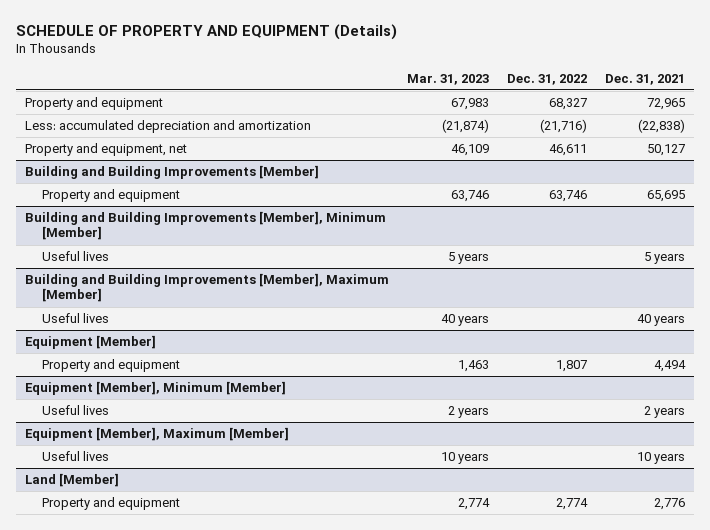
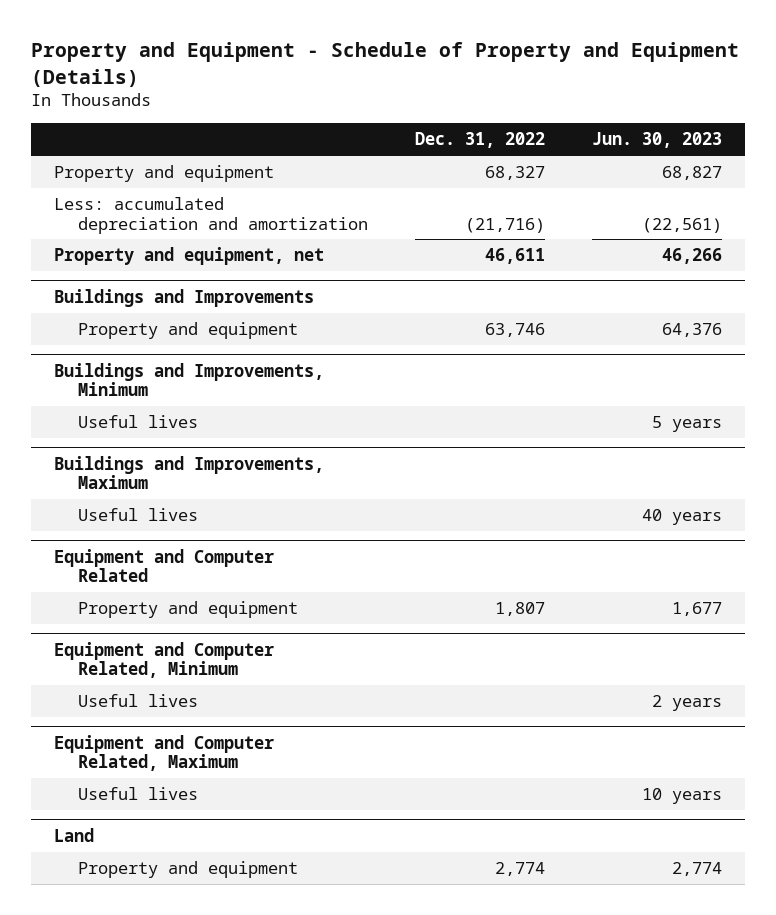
[16,24,398,41] SCHEDULE OF PROPERTY AND EQUIPMENT (Details) -> [30,42,739,87] Property and Equipment - Schedule of Property and Equipment (Details)
[407,73,490,85] Mar. 31, 2023 -> none
[605,73,686,85] Dec. 31, 2021 -> none
none -> [591,132,722,149] Jun. 30, 2023
[25,165,320,180] Building and Building Improvements [Member] -> [54,288,315,307] Buildings and Improvements
[25,211,387,241] Building and Building Improvements [Member], Minimum [Member] -> [54,362,325,397] Buildings and Improvements, Minimum
[25,273,390,303] Building and Building Improvements [Member], Maximum [Member] -> [54,455,325,490] Buildings and Improvements, Maximum
[25,335,157,350] Equipment [Member] -> [54,548,275,583] Equipment and Computer Related
[25,381,287,396] Equipment [Member], Minimum [Member] -> none
none -> [54,641,275,679] Equipment and Computer Related, Minimum
[25,427,290,442] Equipment [Member], Maximum [Member] -> none
none -> [54,734,275,772] Equipment and Computer Related, Maximum
[25,473,120,488] Land [Member] -> [54,827,95,842] Land

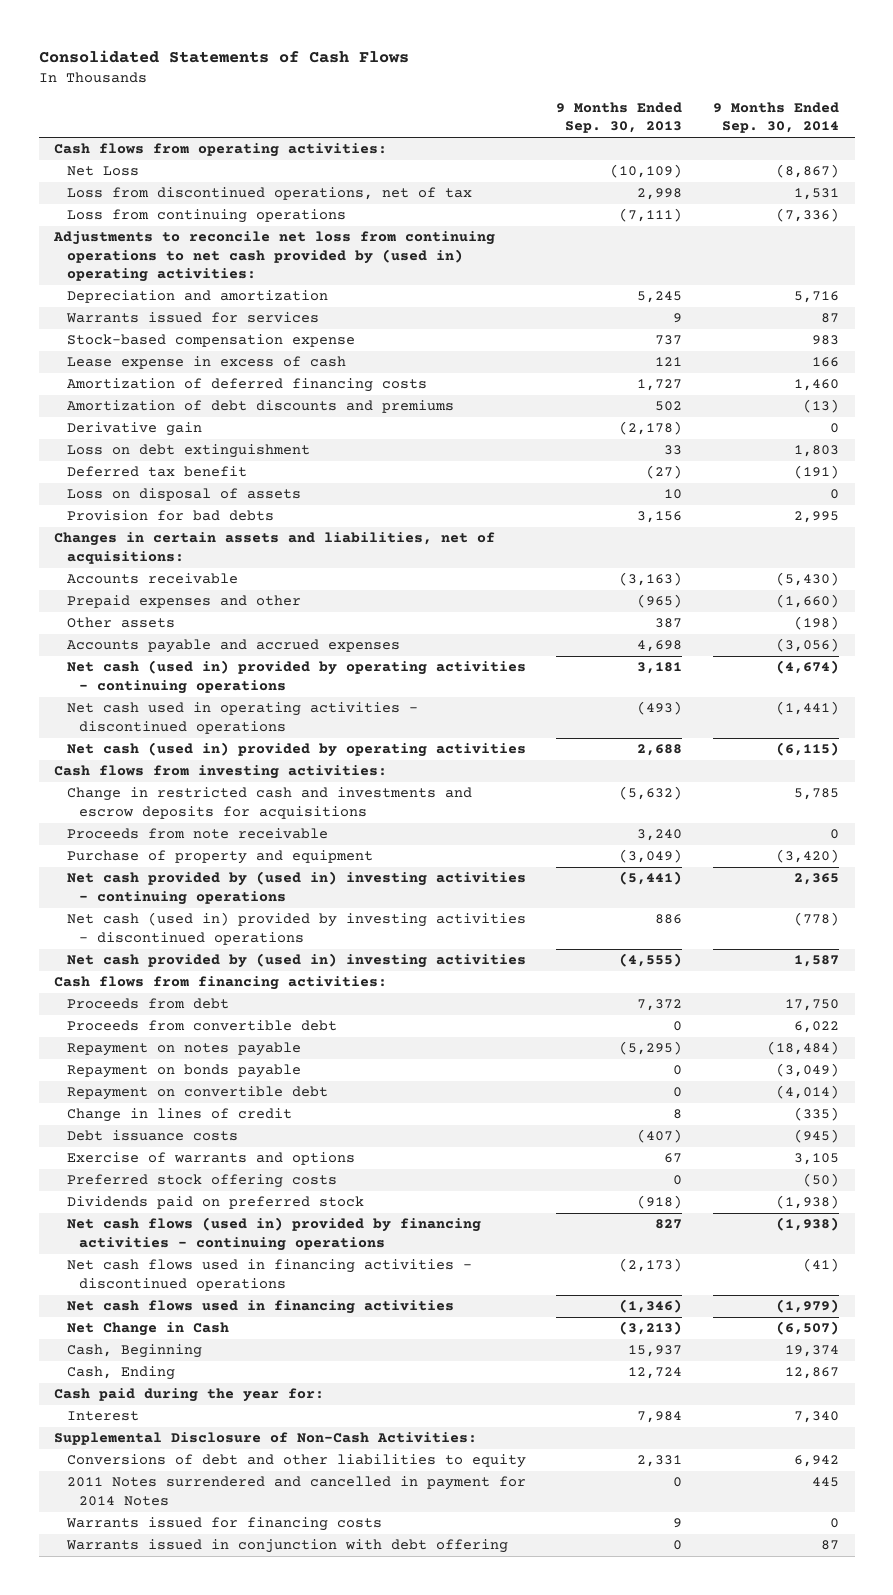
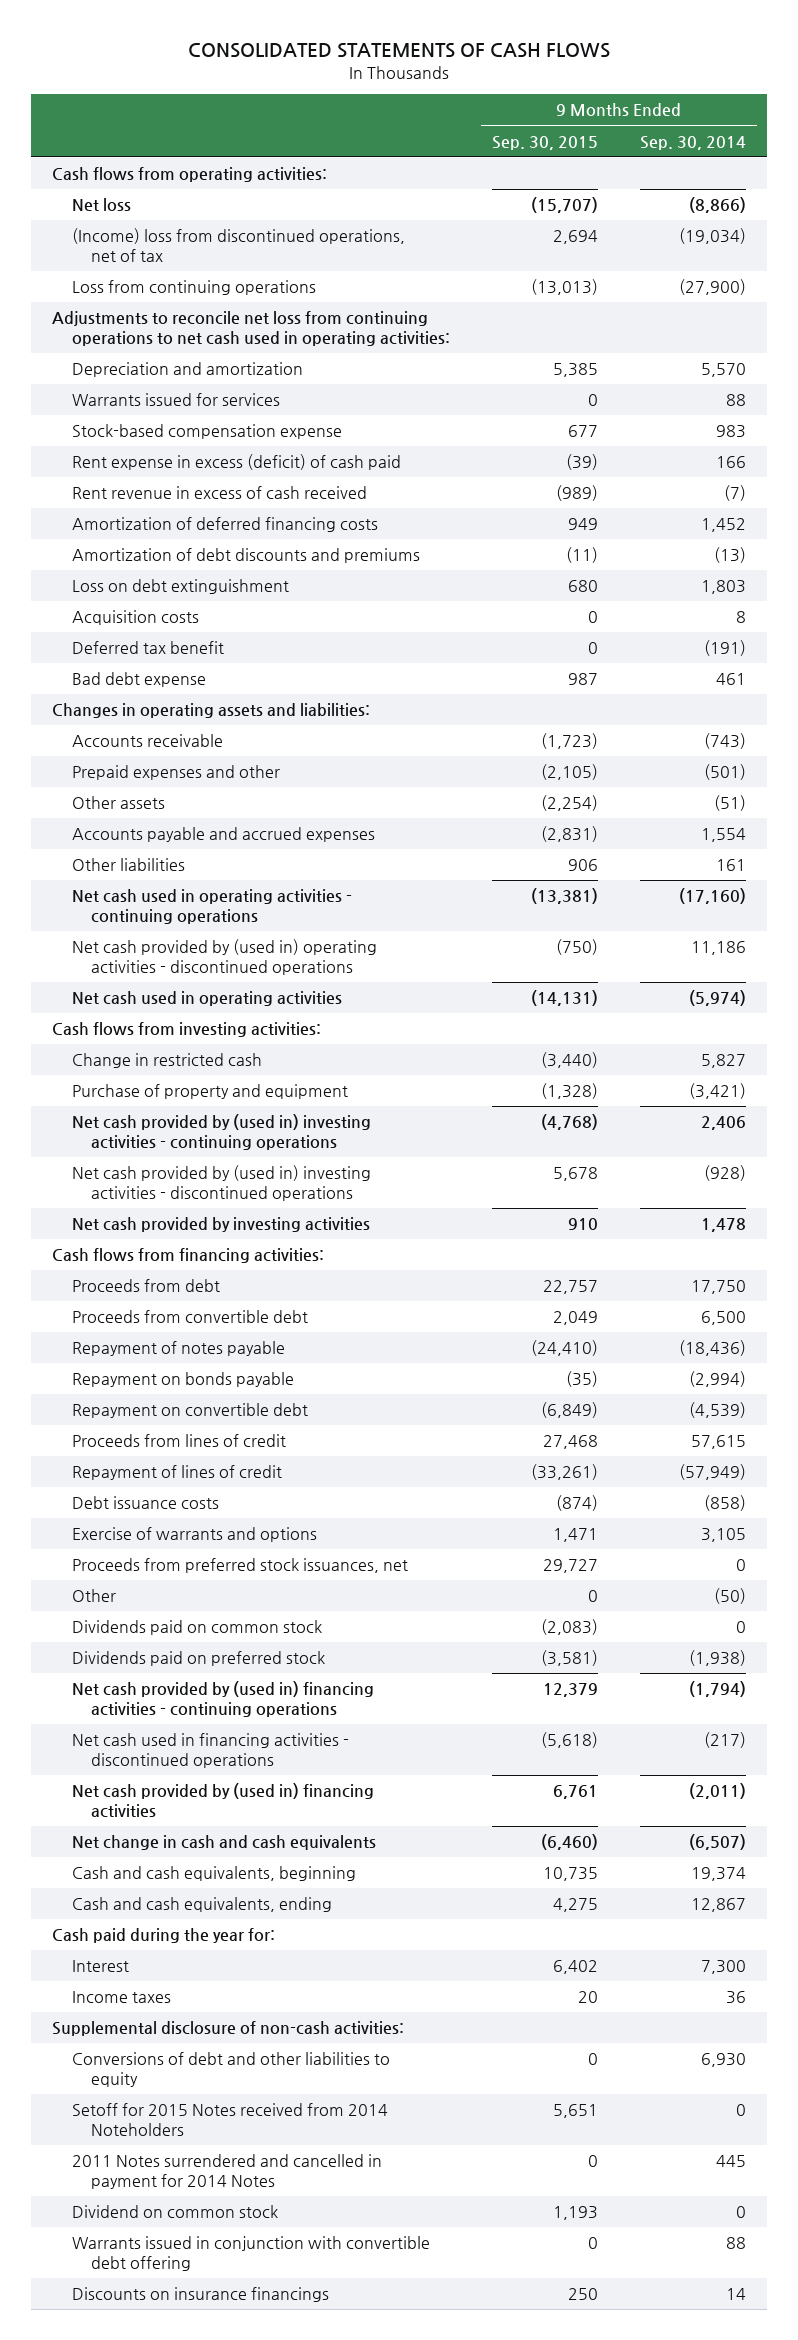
[38,49,409,63] Consolidated Statements of Cash Flows -> [188,42,611,58] CONSOLIDATED STATEMENTS OF CASH FLOWS
[556,102,683,134] 9 Months Ended Sep. 30, 2013 -> none
none -> [491,135,598,150] Sep. 30, 2015
[66,166,139,177] Net Loss -> [71,198,131,212] Net loss
[776,164,840,179] (8,867) -> [688,197,746,214] (8,866)
[66,187,472,201] Loss from discontinued operations, net of tax -> [71,228,405,263] (Income) loss from discontinued operations, net of tax
[794,188,840,201] 1,531 -> [678,228,746,245] (19,034)
[776,208,840,223] (7,336) -> [678,279,746,296] (27,900)
[52,231,495,282] Adjustments to reconcile net loss from continuing operations to net cash provided by (used in) operating activities: -> [52,311,450,347] Adjustments to reconcile net loss from continuing operations to net cash used in operating activities:
[794,291,840,304] 5,716 -> [700,363,746,378] 5,570
[821,313,840,324] 87 -> [725,394,746,407] 88
[66,356,346,370] Lease expense in excess of cash -> [71,454,401,471] Rent expense in excess (deficit) of cash paid
none -> [71,486,367,500] Rent revenue in excess of cash received
[794,379,840,392] 1,460 -> [700,518,746,533] 1,452
[66,422,202,437] Derivative gain -> none
none -> [71,610,199,626] Acquisition costs
[66,488,301,502] Loss on disposal of assets -> none
[66,510,274,522] Provision for bad debts -> [71,672,206,688] Bad debt expense
[794,511,840,524] 2,995 -> [715,673,746,686] 461
[53,532,495,564] Changes in certain assets and liabilities, net of acquisitions: -> [52,703,371,719] Changes in operating assets and liabilities:
[776,572,840,587] (5,430) -> [703,733,746,750] (743)
[776,594,840,609] (1,660) -> [703,764,746,781] (501)
[794,616,840,631] (198) -> [713,795,746,812] (51)
[776,638,840,653] (3,056) -> [700,828,746,843] 1,554
none -> [71,858,185,872] Other liabilities
[66,660,526,694] Net cash (used in) provided by operating activities - continuing operations -> [71,889,352,925] Net cash used in operating activities - continuing operations
[776,660,840,675] (4,674) -> [678,888,746,905] (17,160)
[66,702,418,734] Net cash used in operating activities - discontinued operations -> [71,939,377,976] Net cash provided by (used in) operating activities - discontinued operations
[776,701,840,716] (1,441) -> [690,941,746,956] 11,186
[66,742,526,758] Net cash (used in) provided by operating activities -> [71,991,342,1007] Net cash used in operating activities
[776,742,840,757] (6,115) -> [688,990,746,1007] (5,974)
[66,828,328,840] Proceeds from note receivable -> none
[66,787,472,819] Change in restricted cash and investments and escrow deposits for acquisitions -> [71,1053,262,1069] Change in restricted cash
[794,788,840,801] 5,785 -> [700,1054,746,1069] 5,827
[776,849,840,864] (3,420) -> [688,1083,746,1100] (3,421)
[794,873,840,886] 2,365 -> [700,1116,746,1131] 2,406
[66,912,526,945] Net cash (used in) provided by investing activities - discontinued operations -> [71,1165,371,1202] Net cash provided by (used in) investing activities - discontinued operations
[794,912,840,927] (778) -> [703,1165,746,1182] (928)
[66,953,526,969] Net cash provided by (used in) investing activities -> [71,1217,370,1233] Net cash provided by investing activities
[794,955,840,968] 1,587 -> [700,1218,746,1233] 1,478
[794,1021,840,1034] 6,022 -> [700,1311,746,1326] 6,500
[66,1042,301,1057] Repayment on notes payable -> [71,1341,285,1357] Repayment of notes payable
[767,1041,840,1056] (18,484) -> [678,1340,746,1357] (18,436)
[776,1063,840,1078] (3,049) -> [688,1371,746,1388] (2,994)
[776,1085,840,1100] (4,014) -> [688,1402,746,1419] (4,539)
[66,1108,292,1123] Change in lines of credit -> [71,1434,286,1448] Proceeds from lines of credit
[794,1107,840,1122] (335) -> [690,1435,746,1450] 57,615
none -> [71,1465,282,1481] Repayment of lines of credit
[794,1129,840,1144] (945) -> [703,1495,746,1512] (858)
[66,1174,337,1189] Preferred stock offering costs -> none
none -> [71,1558,408,1574] Proceeds from preferred stock issuances, net
none -> [71,1589,116,1603] Other
none -> [71,1620,322,1636] Dividends paid on common stock
[66,1217,481,1251] Net cash flows (used in) provided by financing activities - continuing operations -> [71,1681,374,1718] Net cash provided by (used in) financing activities - continuing operations
[776,1217,840,1232] (1,938) -> [688,1681,746,1698] (1,794)
[66,1259,472,1291] Net cash flows used in financing activities - discontinued operations -> [71,1733,349,1769] Net cash used in financing activities - discontinued operations
[803,1258,840,1273] (41) -> [703,1732,746,1749] (217)
[66,1300,454,1315] Net cash flows used in financing activities -> [71,1783,374,1819] Net cash provided by (used in) financing activities
[776,1299,840,1314] (1,979) -> [688,1783,746,1800] (2,011)
[66,1322,229,1337] Net Change in Cash -> [71,1835,376,1851] Net change in cash and cash equivalents
[66,1344,202,1359] Cash, Beginning -> [71,1866,356,1882] Cash and cash equivalents, beginning
[66,1366,175,1381] Cash, Ending -> [71,1897,332,1913] Cash and cash equivalents, ending
[794,1411,840,1424] 7,340 -> [700,1960,746,1975] 7,300
none -> [71,1991,171,2004] Income taxes
[53,1432,477,1446] Supplemental Disclosure of Non-Cash Activities: -> [52,2021,405,2037] Supplemental disclosure of non-cash activities:
[794,1455,840,1468] 6,942 -> [700,2053,746,2068] 6,930
none -> [71,2103,388,2137] Setoff for 2015 Notes received from 2014 Noteholders
[65,1517,382,1532] Warrants issued for financing costs -> none
none -> [71,2205,278,2219] Dividend on common stock
[65,1539,508,1554] Warrants issued in conjunction with debt offering -> [71,2236,430,2272] Warrants issued in conjunction with convertible debt offering
[821,1540,840,1551] 87 -> [725,2237,746,2250] 88
none -> [71,2287,329,2303] Discounts on insurance financings

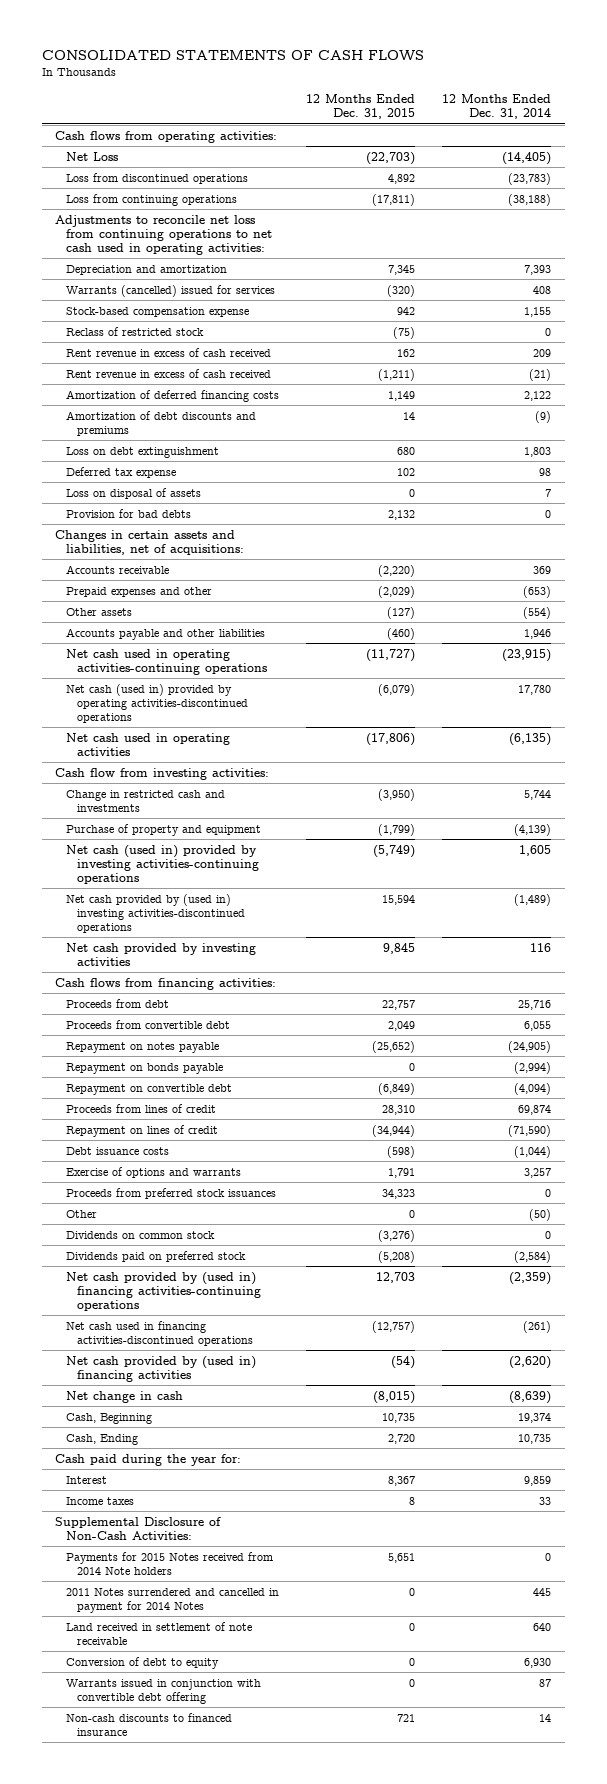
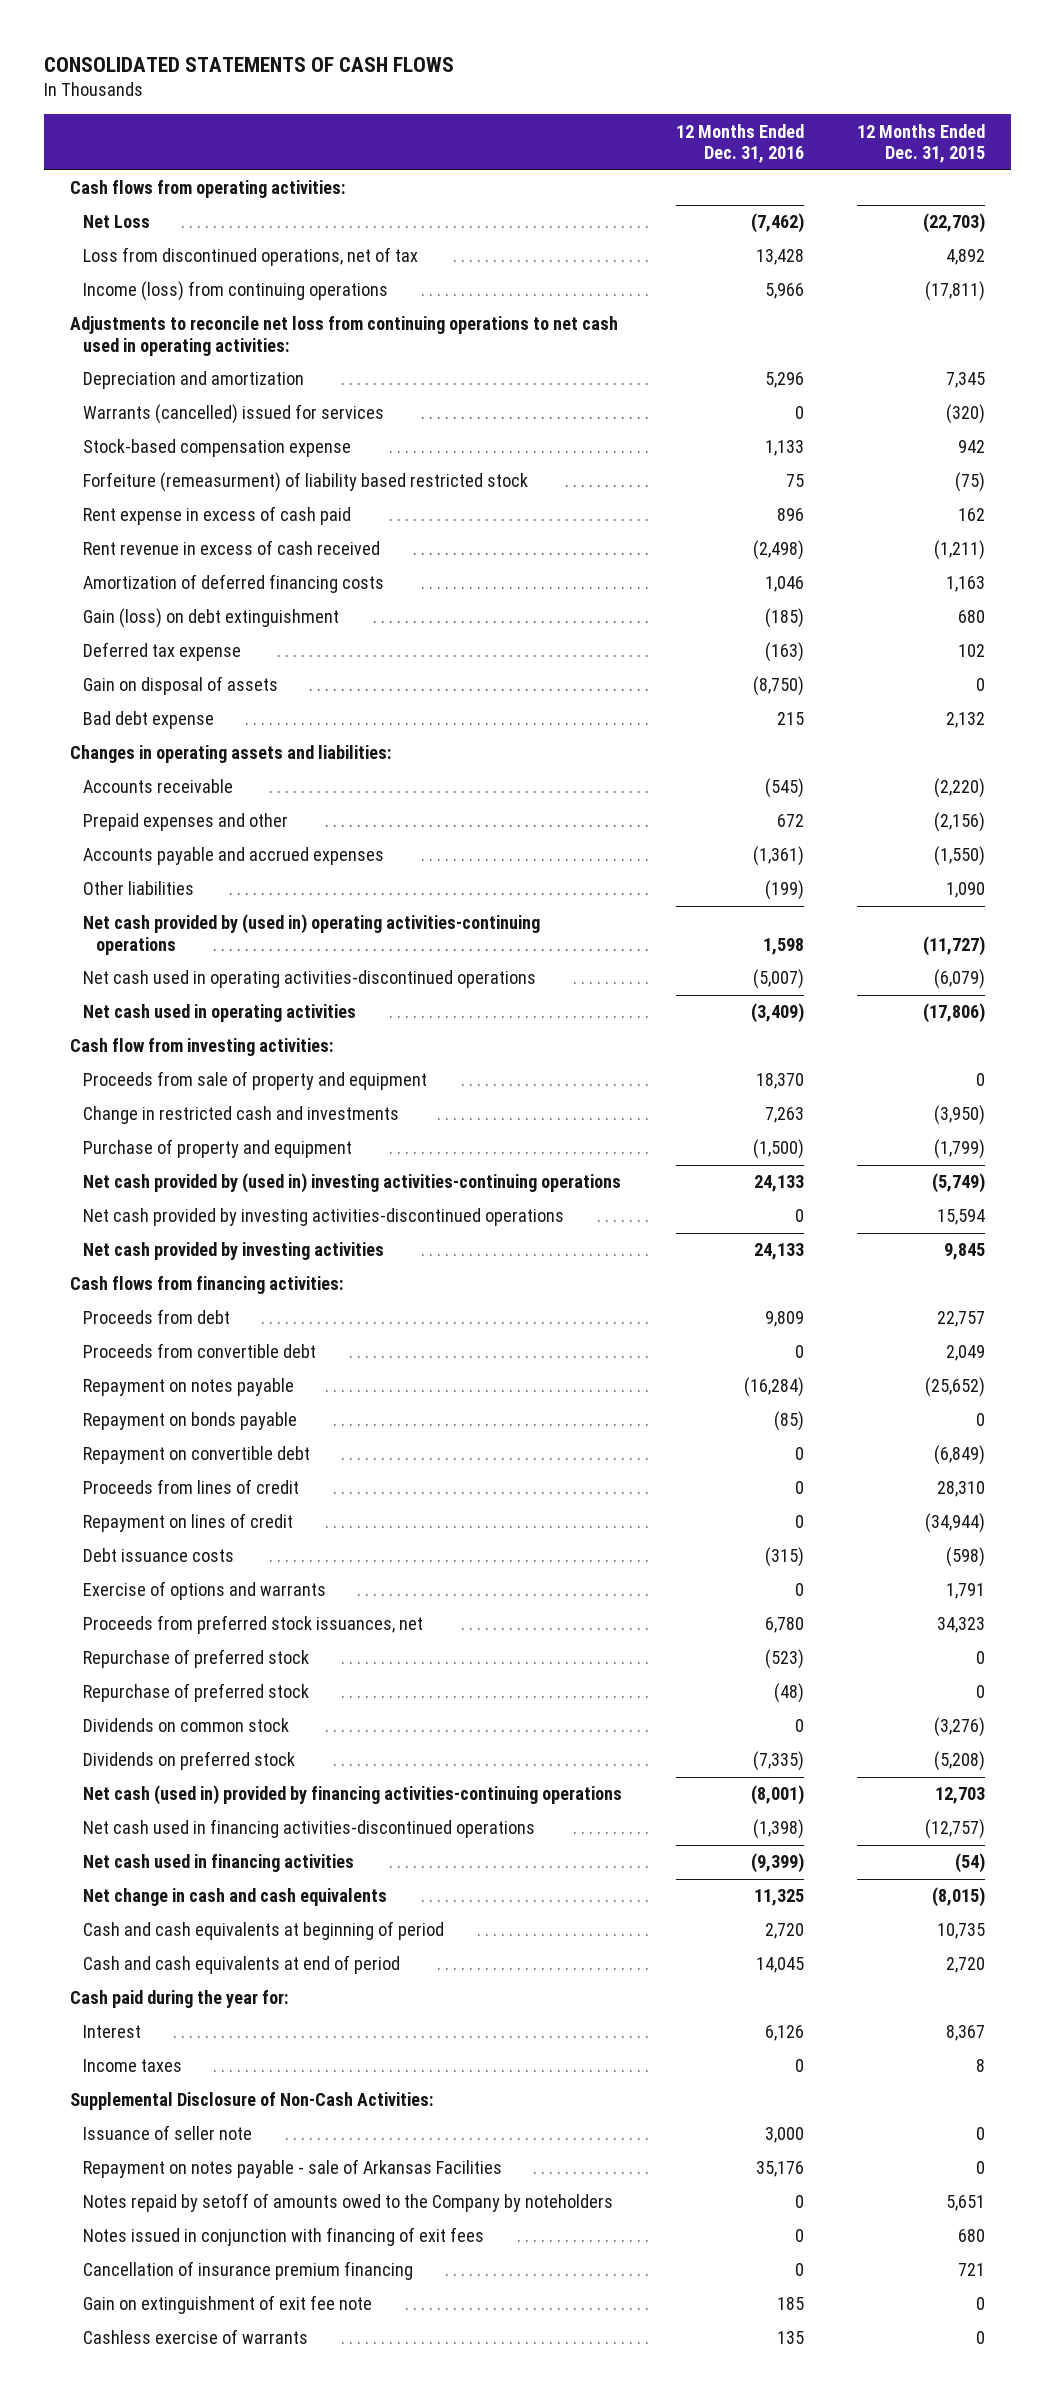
[442,94,552,120] 12 Months Ended Dec. 31, 2014 -> none
none -> [675,123,804,164] 12 Months Ended Dec. 31, 2016
[66,172,249,184] Loss from discontinued operations -> [83,247,419,267] Loss from discontinued operations, net of tax
[66,193,238,206] Loss from continuing operations -> [83,281,389,302] Income (loss) from continuing operations
[66,326,205,336] Reclass of restricted stock -> [83,472,529,493] Forfeiture (remeasurment) of liability based restricted stock
[66,347,272,357] Rent revenue in excess of cash received -> [83,506,352,526] Rent expense in excess of cash paid
[66,410,257,436] Amortization of debt discounts and premiums -> none
[388,390,416,401] 1,149 -> [945,576,985,593] 1,163
[66,446,220,458] Loss on debt extinguishment -> [83,608,340,629] Gain (loss) on debt extinguishment
[66,487,202,499] Loss on disposal of assets -> [83,676,279,696] Gain on disposal of assets
[66,508,192,518] Provision for bad debts -> [83,711,215,730] Bad debt expense
[55,529,245,555] Changes in certain assets and liabilities, net of acquisitions: -> [70,745,392,764] Changes in operating assets and liabilities:
[66,607,133,616] Other assets -> none
[378,585,416,598] (2,029) -> [933,812,985,833] (2,156)
[66,627,266,640] Accounts payable and other liabilities -> [83,847,385,866] Accounts payable and accrued expenses
[387,627,416,640] (460) -> [933,846,985,867] (1,550)
none -> [83,881,195,896] Other liabilities
[66,648,268,675] Net cash used in operating activities-continuing operations -> [83,914,541,955] Net cash provided by (used in) operating activities-continuing operations
[66,683,249,724] Net cash (used in) provided by operating activities-discontinued operations -> [83,970,537,989] Net cash used in operating activities-discontinued operations
none -> [83,1071,428,1091] Proceeds from sale of property and equipment
[66,844,260,885] Net cash (used in) provided by investing activities-continuing operations -> [83,1173,622,1194] Net cash provided by (used in) investing activities-continuing operations
[66,893,246,934] Net cash provided by (used in) investing activities-discontinued operations -> [83,1208,565,1227] Net cash provided by investing activities-discontinued operations
[66,1209,98,1218] Other -> none
[66,1187,277,1199] Proceeds from preferred stock issuances -> [83,1615,424,1635] Proceeds from preferred stock issuances, net
none -> [83,1649,310,1669] Repurchase of preferred stock
none -> [83,1683,310,1703] Repurchase of preferred stock
[66,1250,247,1262] Dividends paid on preferred stock -> [83,1751,296,1771] Dividends on preferred stock
[66,1271,262,1312] Net cash provided by (used in) financing activities-continuing operations -> [83,1785,623,1806] Net cash (used in) provided by financing activities-continuing operations
[66,1355,257,1382] Net cash provided by (used in) financing activities -> [83,1854,355,1873] Net cash used in financing activities
[66,1390,184,1403] Net change in cash -> [83,1888,388,1907] Net change in cash and cash equivalents
[66,1412,153,1424] Cash, Beginning -> [83,1921,445,1941] Cash and cash equivalents at beginning of period
[66,1433,139,1445] Cash, Ending -> [83,1955,401,1975] Cash and cash equivalents at end of period
[66,1587,280,1613] 2011 Notes surrendered and cancelled in payment for 2014 Notes -> none
[66,1621,253,1645] Land received in settlement of note receivable -> none
[66,1656,220,1669] Conversion of debt to equity -> none
[66,1678,262,1704] Warrants issued in conjunction with convertible debt offering -> none
none -> [83,2125,253,2141] Issuance of seller note
none -> [83,2159,503,2179] Repayment on notes payable - sale of Arkansas Facilities
[66,1551,274,1575] Payments for 2015 Notes received from 2014 Note holders -> [83,2193,614,2213] Notes repaid by setoff of amounts owed to the Company by noteholders
none -> [83,2227,485,2247] Notes issued in conjunction with financing of exit fees
[66,1712,233,1736] Non-cash discounts to financed insurance -> [83,2261,414,2281] Cancellation of insurance premium financing
none -> [83,2295,373,2315] Gain on extinguishment of exit fee note
none -> [83,2329,309,2345] Cashless exercise of warrants

